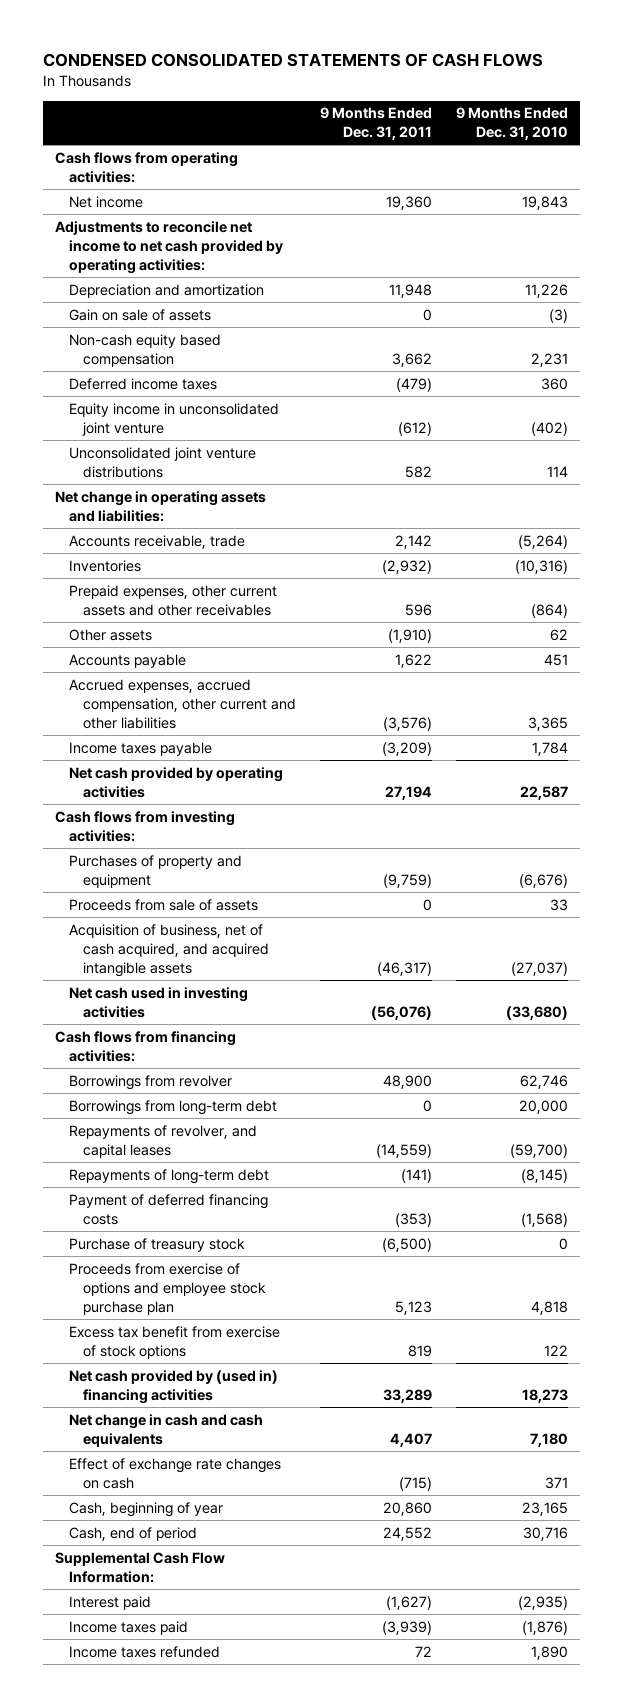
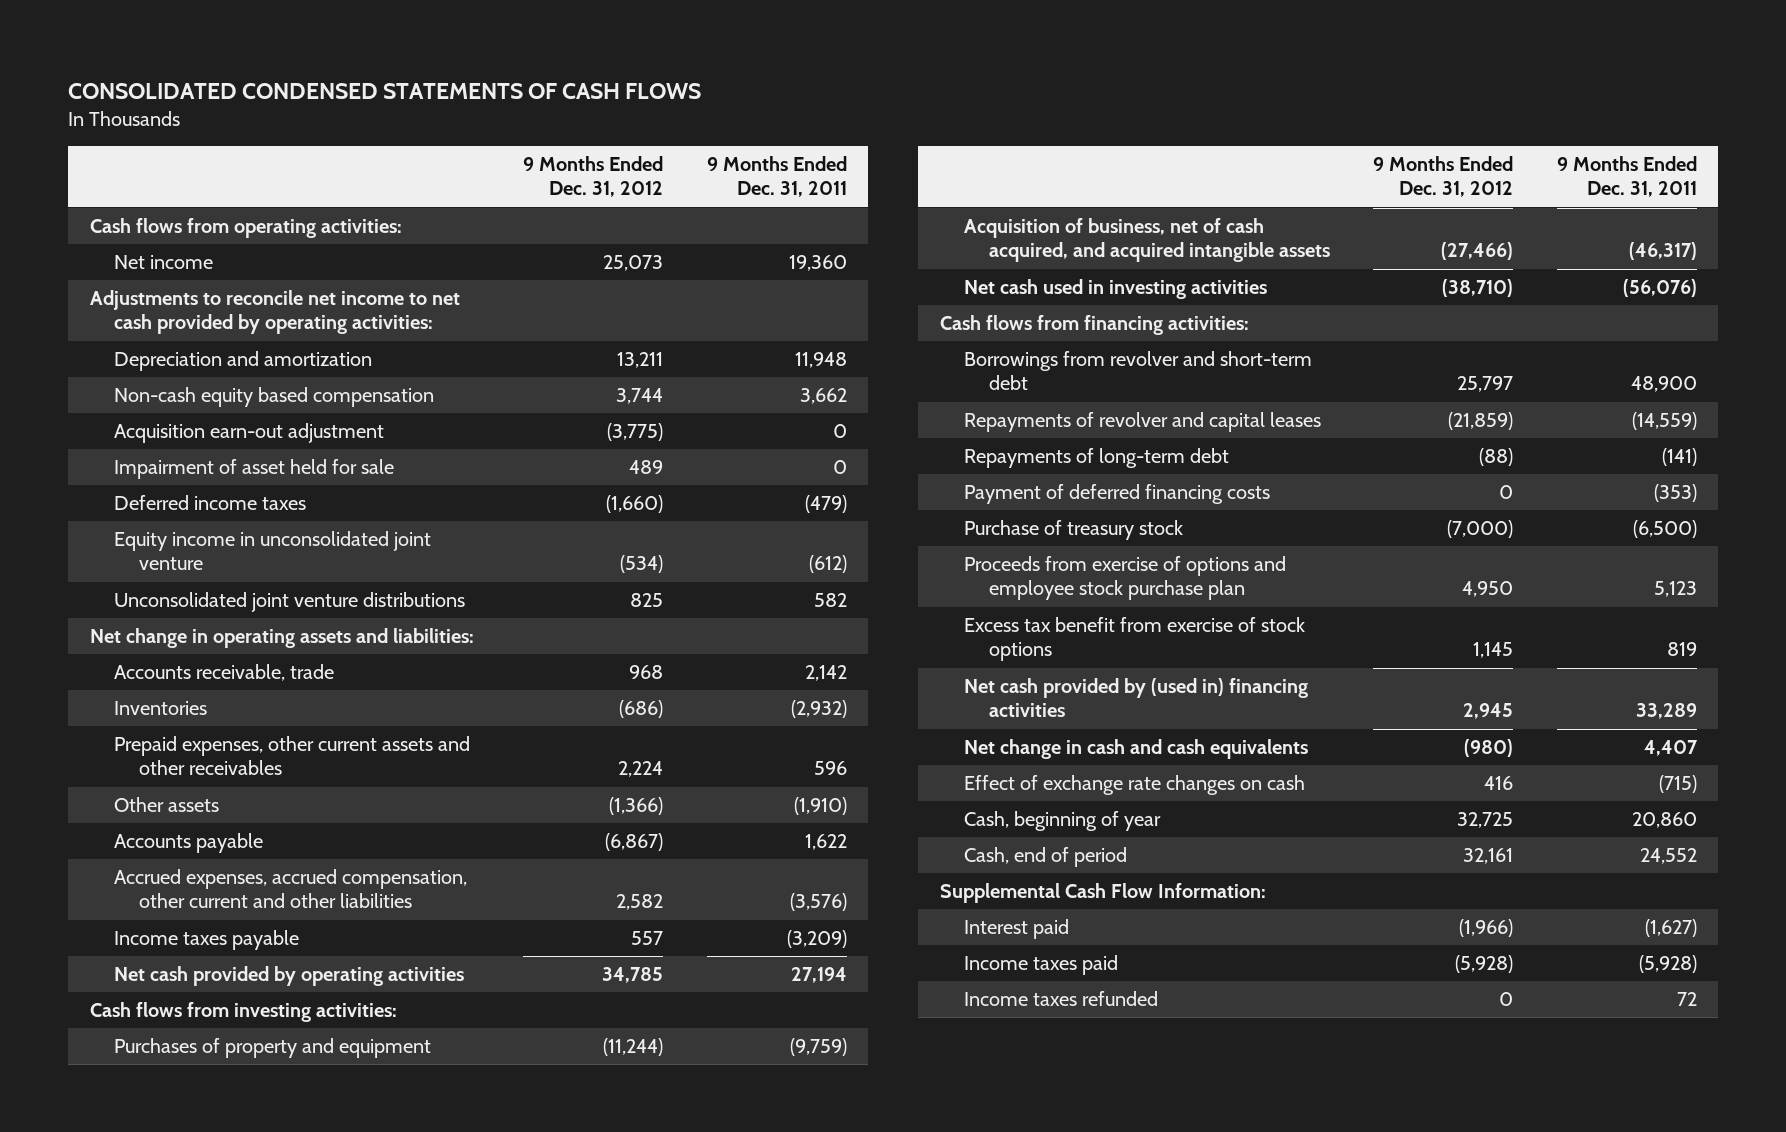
[43,53,544,68] CONDENSED CONSOLIDATED STATEMENTS OF CASH FLOWS -> [68,83,702,100] CONSOLIDATED CONDENSED STATEMENTS OF CASH FLOWS
[456,107,569,141] 9 Months Ended Dec. 31, 2010 -> none
none -> [523,156,664,198] 9 Months Ended Dec. 31, 2012
[69,308,212,321] Gain on sale of assets -> none
none -> [114,423,385,444] Acquisition earn-out adjustment
none -> [114,459,395,480] Impairment of asset held for sale
[69,898,259,911] Proceeds from sale of assets -> none
[69,1099,278,1115] Borrowings from long-term debt -> none
[69,1074,233,1090] Borrowings from revolver -> [964,351,1313,391] Borrowings from revolver and short-term debt
[69,1124,258,1158] Repayments of revolver, and capital leases -> [964,412,1322,433] Repayments of revolver and capital leases
[382,1620,433,1635] (3,939) -> [1638,955,1697,974] (5,928)

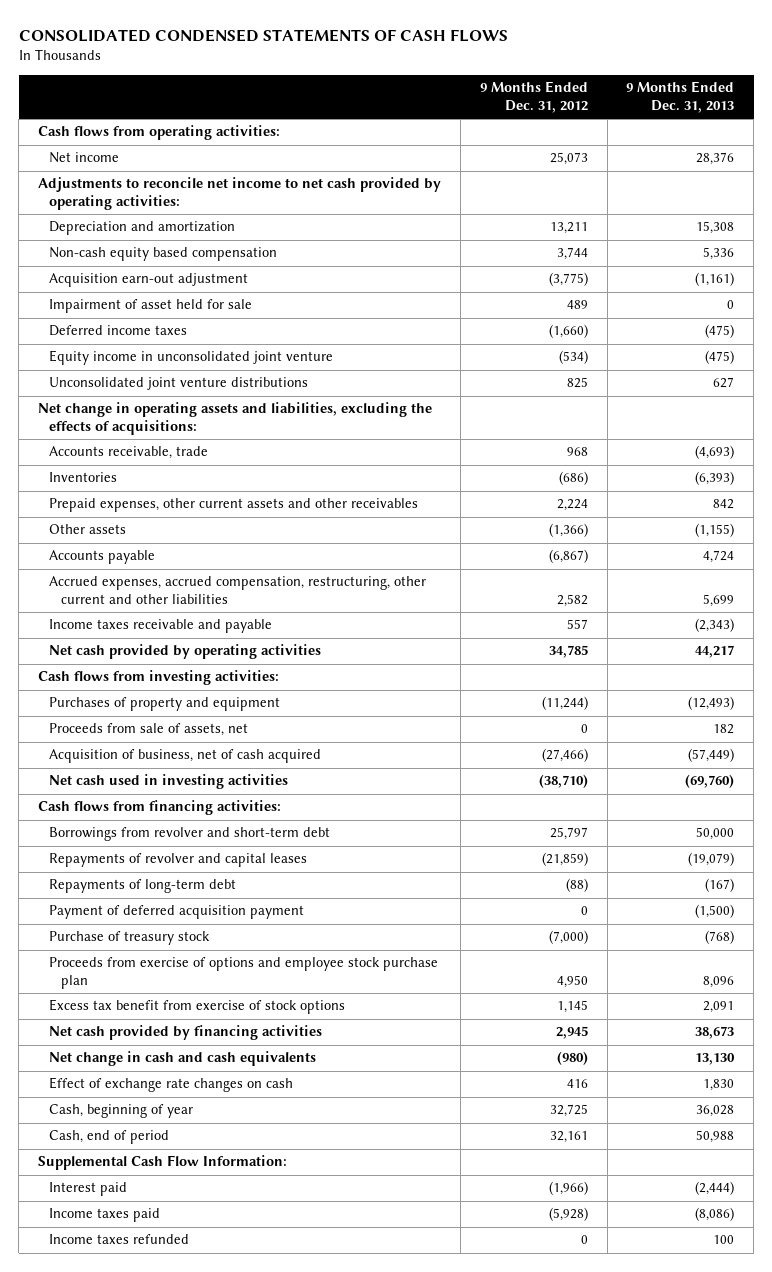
[706,156,847,198] 9 Months Ended Dec. 31, 2011 -> none
none -> [626,81,735,114] 9 Months Ended Dec. 31, 2013
[89,628,474,649] Net change in operating assets and liabilities: -> [37,402,432,436] Net change in operating assets and liabilities, excluding the effects of acquisitions:
[114,869,468,909] Accrued expenses, accrued compensation, other current and other liabilities -> [49,576,427,605] Accrued expenses, accrued compensation, restructuring, other current and other liabilities
[114,930,300,951] Income taxes payable -> [49,619,273,634] Income taxes receivable and payable
none -> [49,723,249,737] Proceeds from sale of assets, net
[964,218,1331,263] Acquisition of business, net of cash acquired, and acquired intangible assets -> [49,749,322,764] Acquisition of business, net of cash acquired
[964,484,1271,505] Payment of deferred financing costs -> [49,905,305,920] Payment of deferred acquisition payment
[964,678,1309,718] Net cash provided by (used in) financing activities -> [49,1025,323,1041] Net cash provided by financing activities

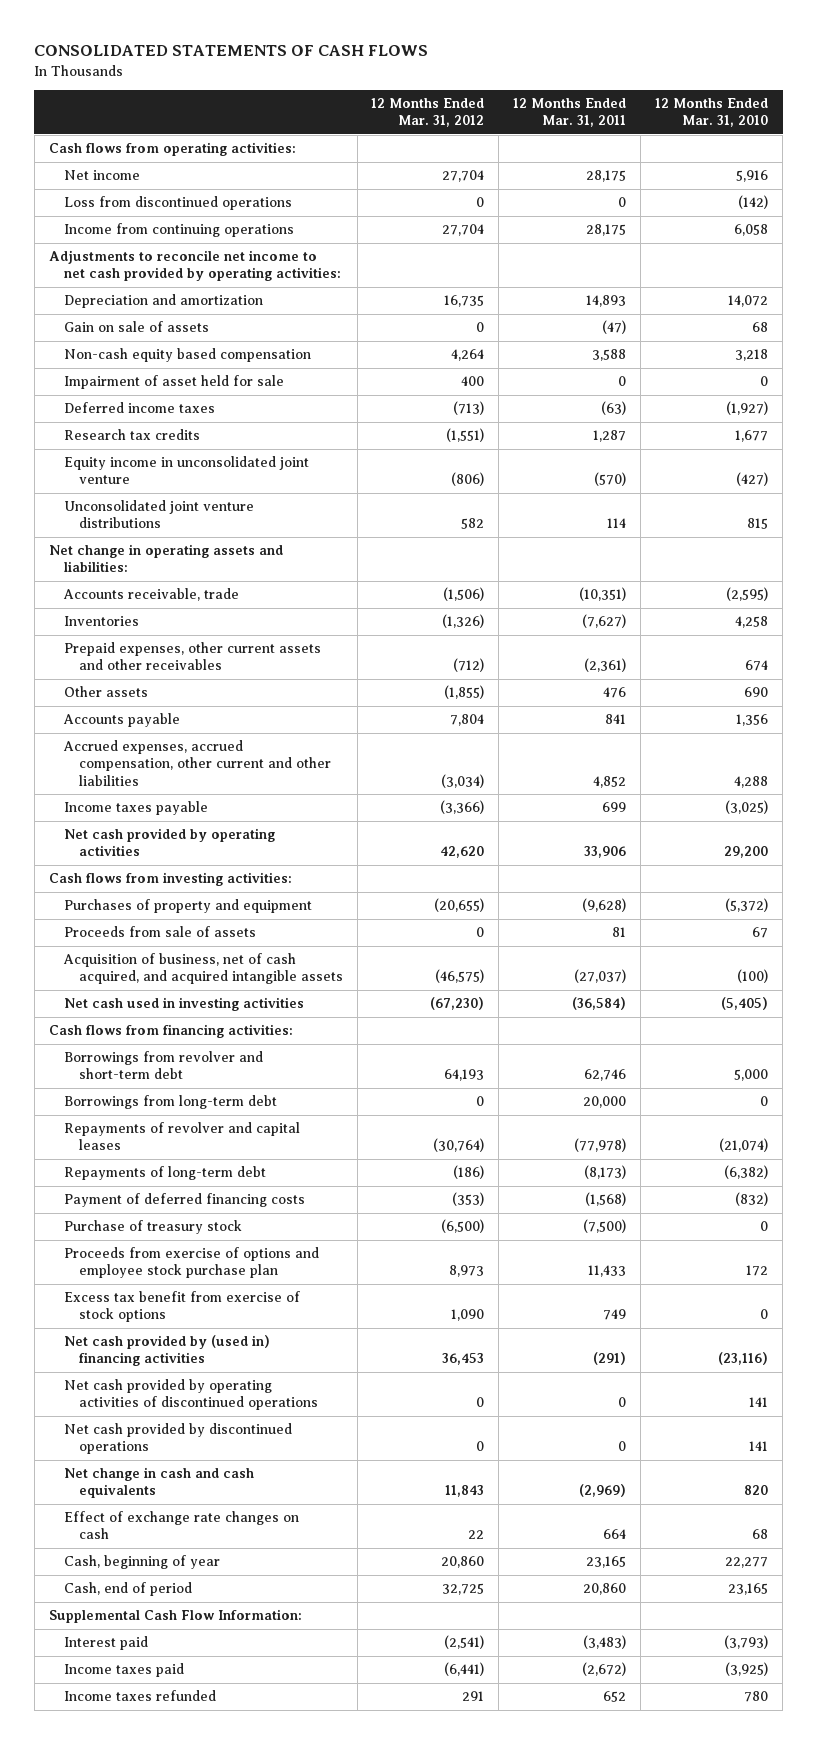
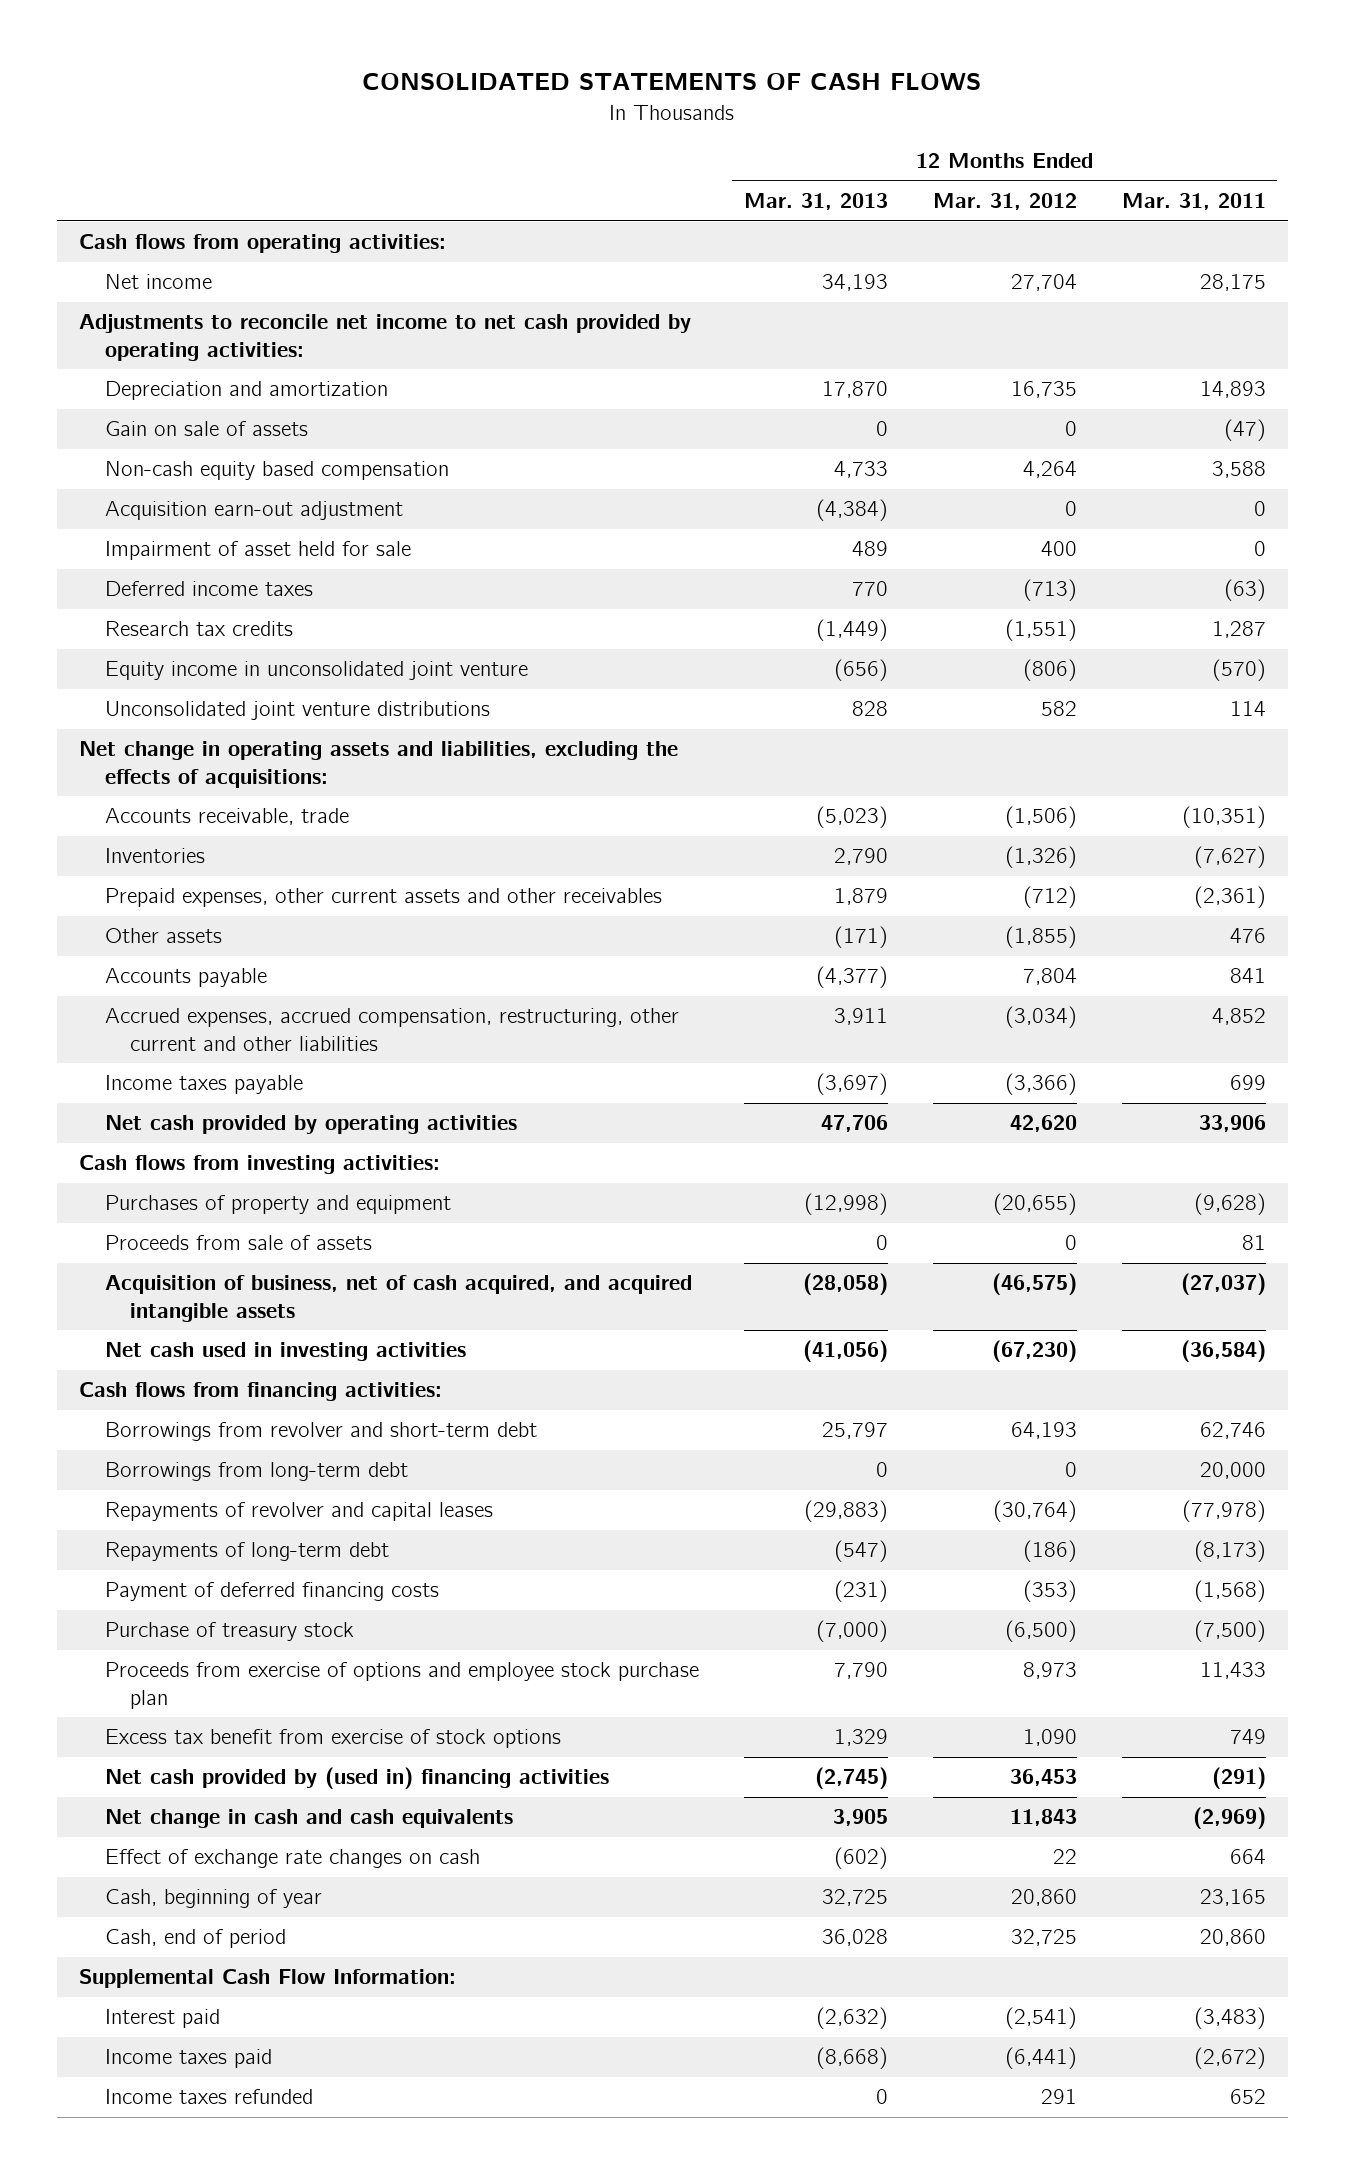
[655,97,769,128] 12 Months Ended Mar. 31, 2010 -> none
none -> [743,193,888,211] Mar. 31, 2013
[63,196,292,211] Loss from discontinued operations -> none
[63,223,294,238] Income from continuing operations -> none
none -> [104,501,403,521] Acquisition earn-out adjustment
[48,544,283,573] Net change in operating assets and liabilities: -> [79,741,679,788] Net change in operating assets and liabilities, excluding the effects of acquisitions:
[62,740,331,786] Accrued expenses, accrued compensation, other current and other liabilities -> [104,1008,679,1051] Accrued expenses, accrued compensation, restructuring, other current and other liabilities
[63,1379,318,1411] Net cash provided by operating activities of discontinued operations -> none
[63,1423,292,1455] Net cash provided by discontinued operations -> none

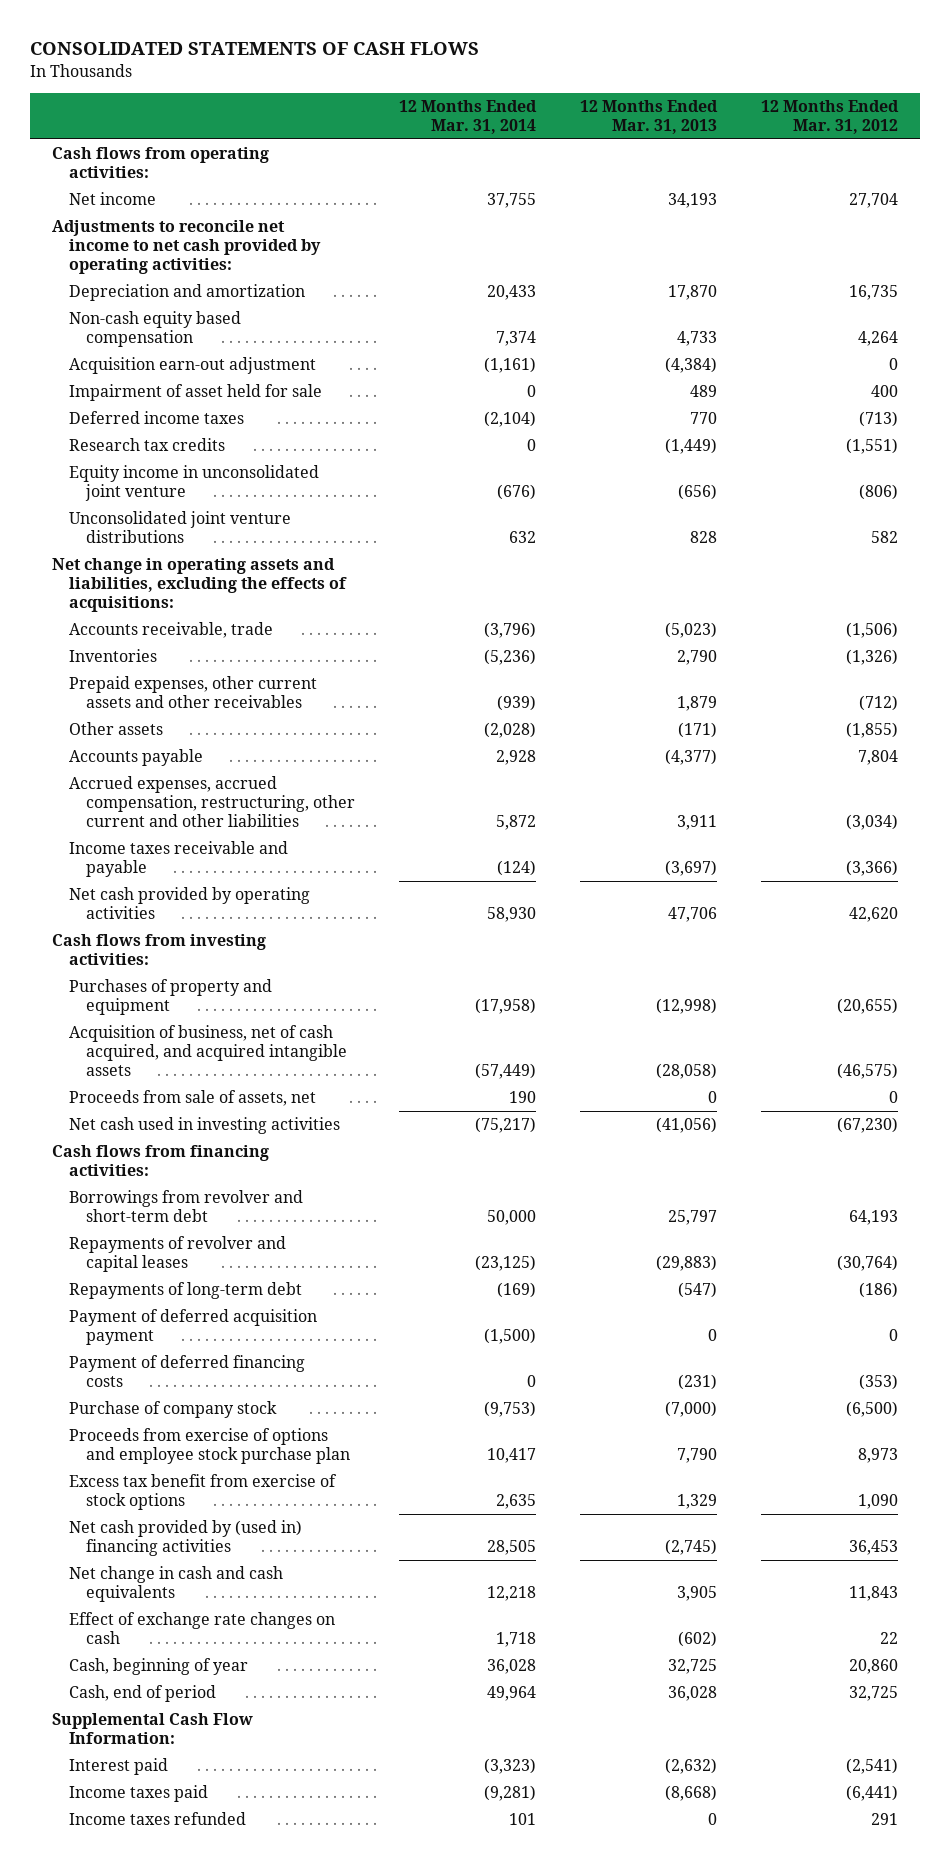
[1121,193,1266,211] Mar. 31, 2011 -> none
none -> [399,99,538,134] 12 Months Ended Mar. 31, 2014
[104,421,308,437] Gain on sale of assets -> none
[104,1075,303,1095] Income taxes payable -> [69,841,289,878] Income taxes receivable and payable
[104,1235,372,1251] Proceeds from sale of assets -> none
none -> [69,1090,317,1107] Proceeds from sale of assets, net
[104,1462,408,1482] Borrowings from long-term debt -> none
none -> [69,1309,318,1346] Payment of deferred acquisition payment
[104,1622,354,1642] Purchase of treasury stock -> [69,1401,278,1419] Purchase of company stock

